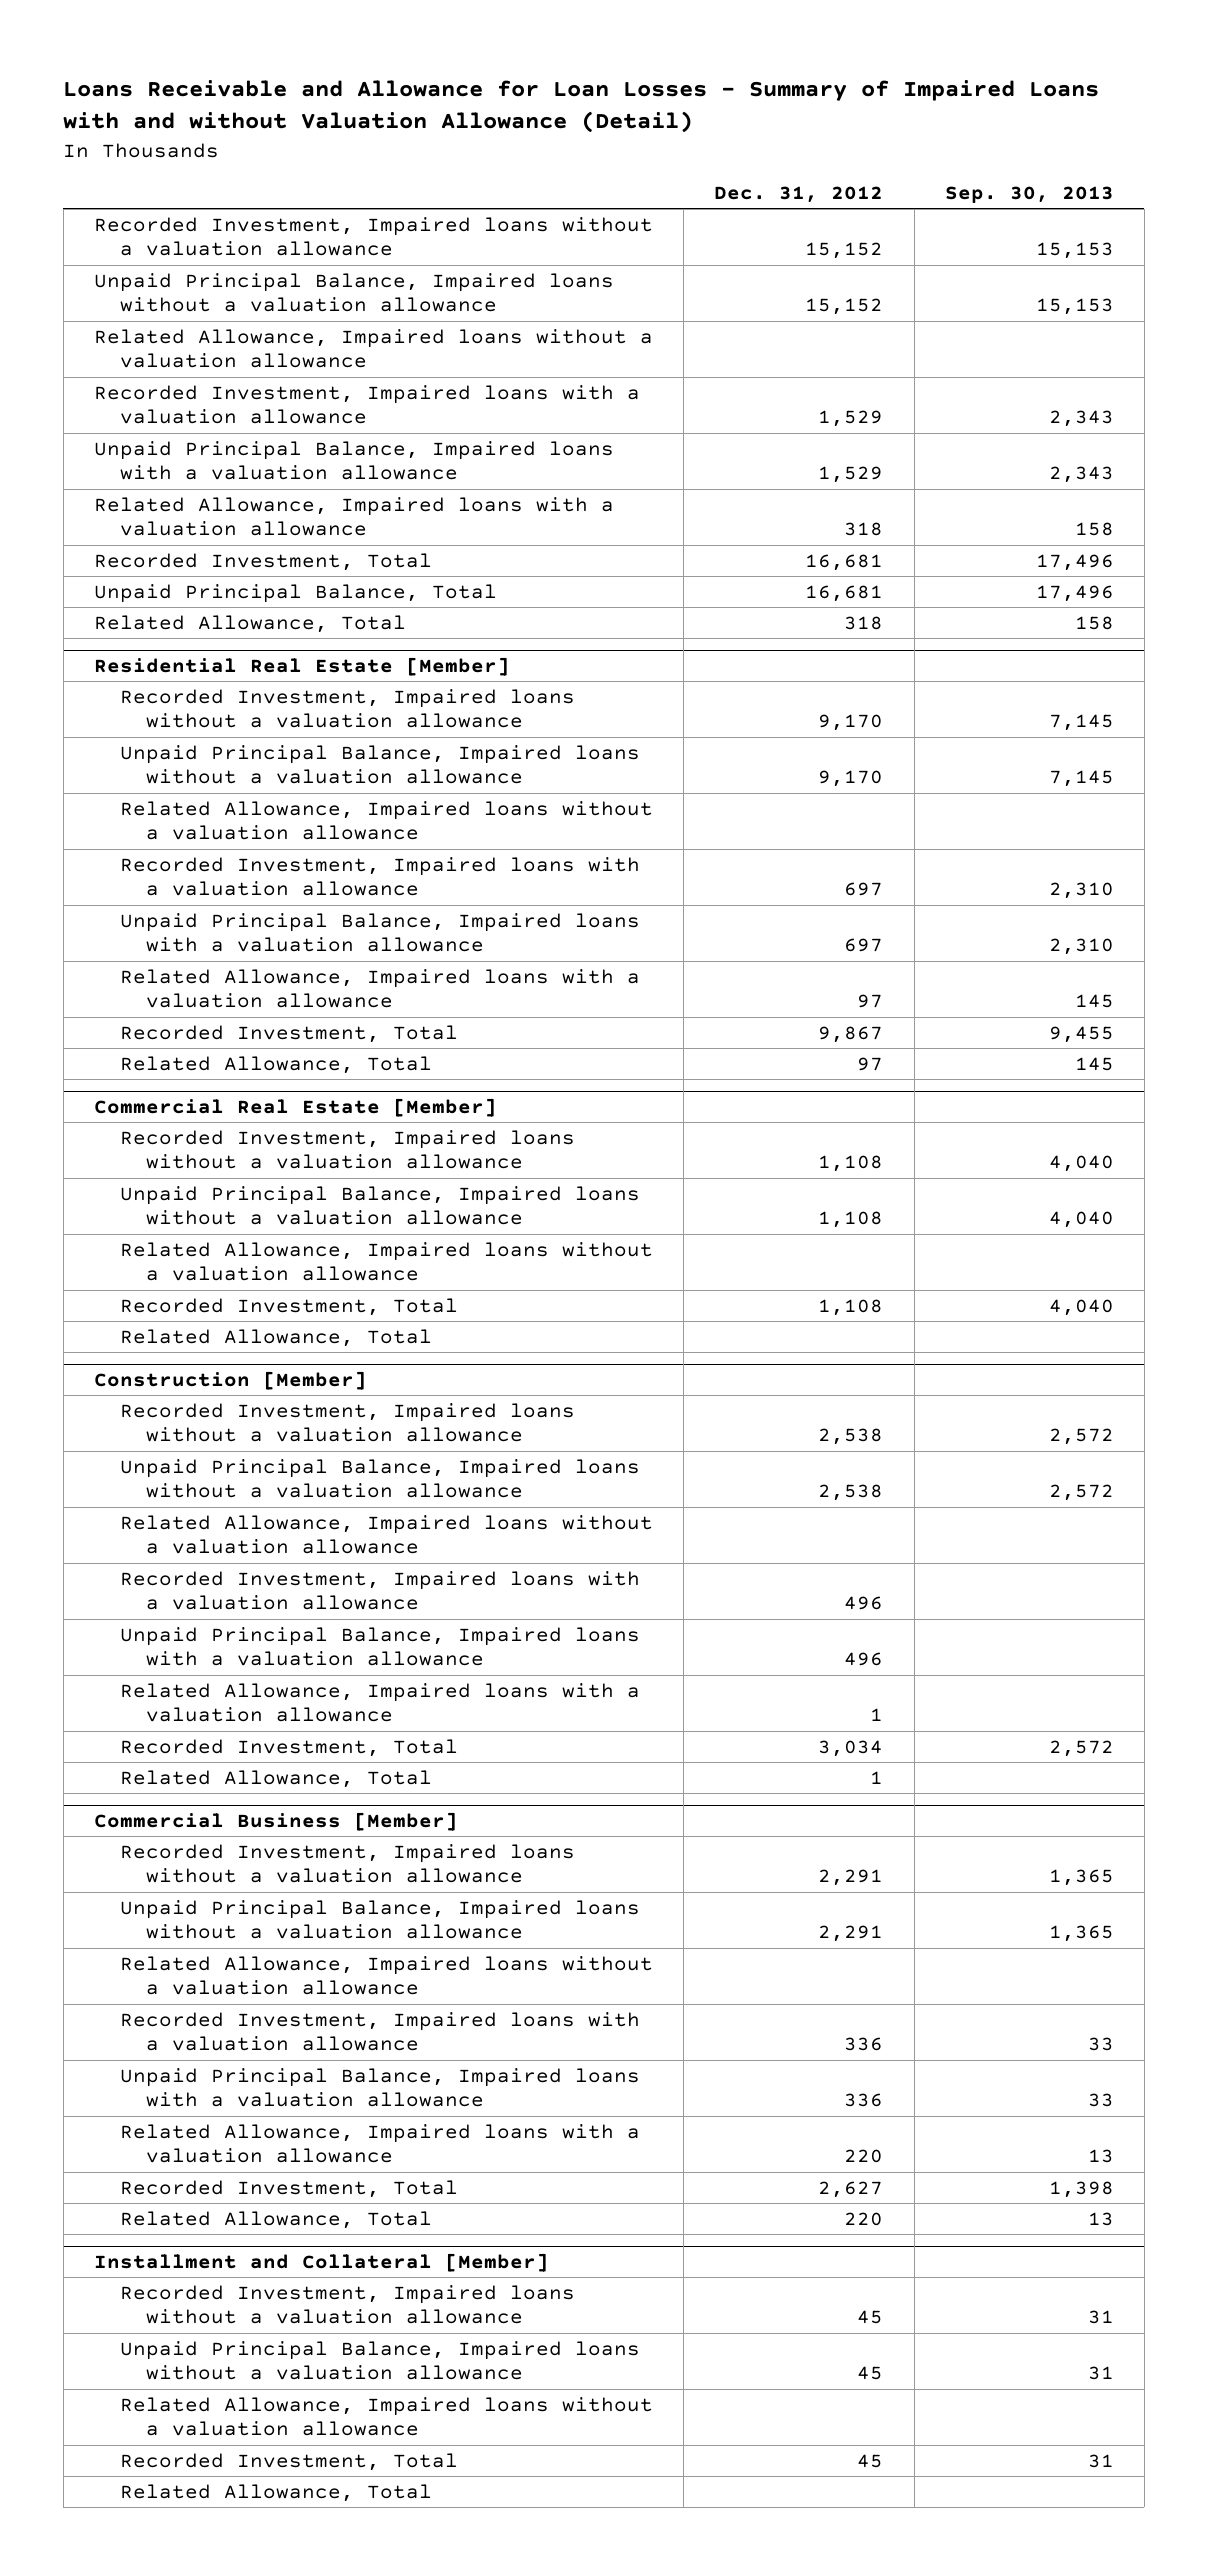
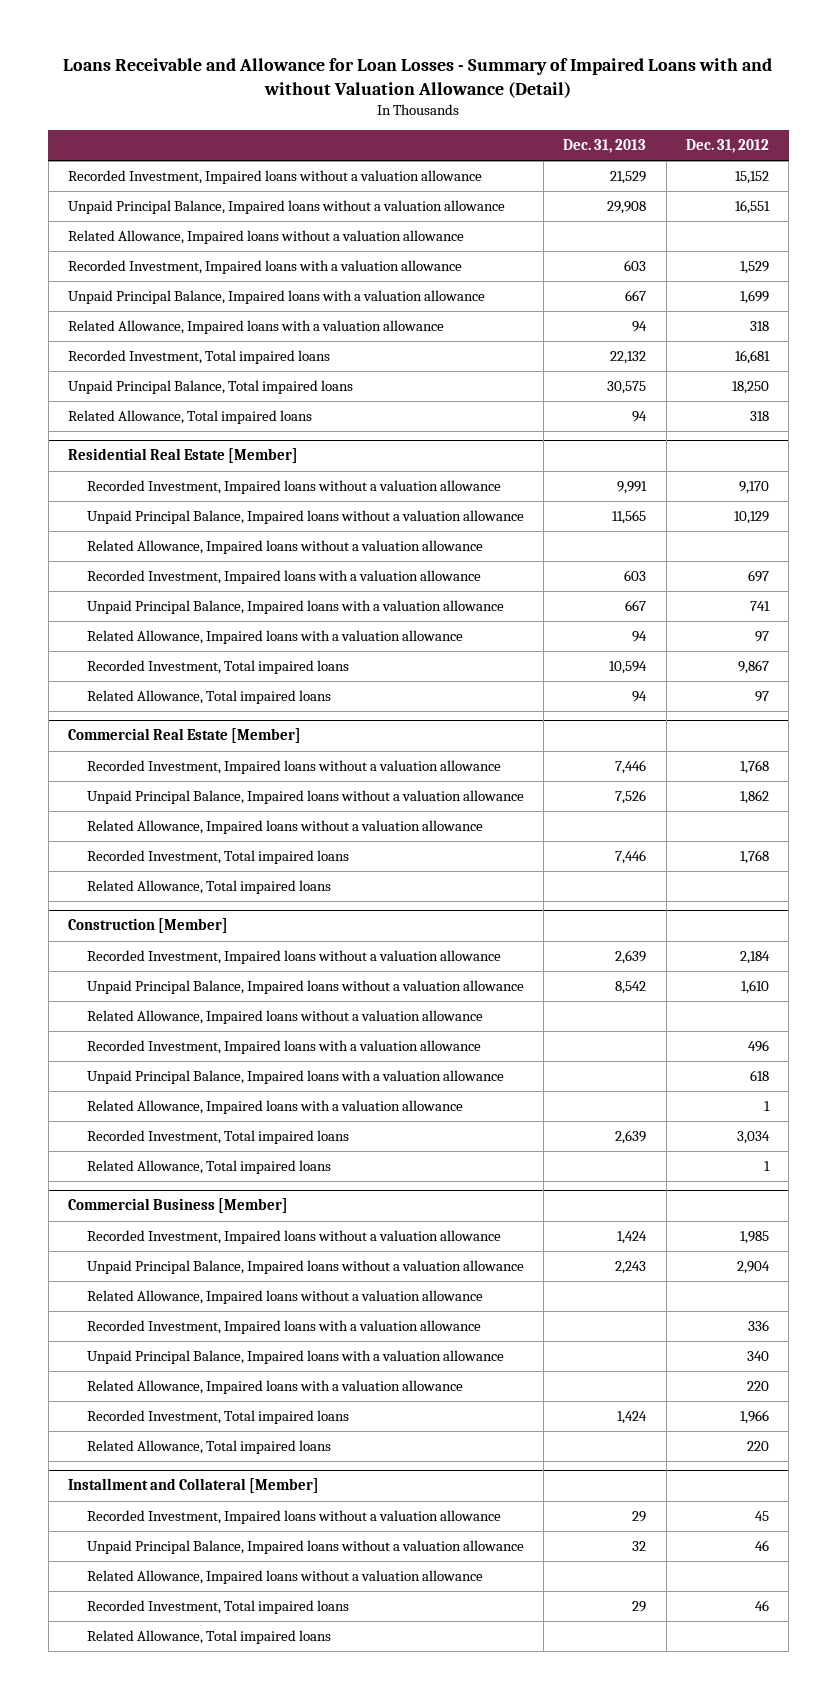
[944,186,1114,204] Sep. 30, 2013 -> none
none -> [563,139,647,154] Dec. 31, 2013
[805,298,884,316] 15,152 -> [734,200,770,215] 16,551
[818,466,884,484] 1,529 -> [739,290,769,305] 1,699
[94,552,433,571] Recorded Investment, Total -> [67,350,330,365] Recorded Investment, Total impaired loans
[94,583,498,603] Unpaid Principal Balance, Total -> [67,380,353,395] Unpaid Principal Balance, Total impaired loans
[805,584,884,602] 16,681 -> [731,381,769,395] 18,250
[94,614,407,633] Related Allowance, Total -> [67,410,312,425] Related Allowance, Total impaired loans
[818,770,884,788] 9,170 -> [733,511,769,525] 10,129
[844,938,884,953] 697 -> [749,601,770,612] 741
[120,1024,459,1043] Recorded Investment, Total -> [87,660,350,675] Recorded Investment, Total impaired loans
[120,1055,433,1074] Related Allowance, Total -> [87,690,332,705] Related Allowance, Total impaired loans
[818,1155,884,1173] 1,108 -> [739,760,769,775] 1,768
[818,1211,884,1229] 1,108 -> [739,790,769,805] 1,862
[120,1297,459,1316] Recorded Investment, Total -> [87,850,350,865] Recorded Investment, Total impaired loans
[818,1298,884,1316] 1,108 -> [739,850,769,865] 1,768
[120,1328,433,1347] Related Allowance, Total -> [87,880,332,895] Related Allowance, Total impaired loans
[818,1428,884,1446] 2,538 -> [739,951,770,965] 2,184
[818,1484,884,1502] 2,538 -> [740,980,769,995] 1,610
[844,1652,884,1667] 496 -> [749,1070,769,1082] 618
[120,1738,459,1757] Recorded Investment, Total -> [87,1130,350,1145] Recorded Investment, Total impaired loans
[120,1769,433,1788] Related Allowance, Total -> [87,1160,332,1175] Related Allowance, Total impaired loans
[818,1869,884,1887] 2,291 -> [739,1231,769,1245] 1,985
[818,1925,884,1943] 2,291 -> [736,1261,770,1275] 2,904
[844,2093,884,2108] 336 -> [746,1351,769,1362] 340
[120,2179,459,2198] Recorded Investment, Total -> [87,1410,350,1425] Recorded Investment, Total impaired loans
[818,2180,884,2198] 2,627 -> [739,1410,769,1425] 1,966
[120,2210,433,2229] Related Allowance, Total -> [87,1440,332,1455] Related Allowance, Total impaired loans
[857,2366,884,2381] 45 -> [754,1540,769,1552] 46
[120,2452,459,2471] Recorded Investment, Total -> [87,1600,350,1615] Recorded Investment, Total impaired loans
[857,2453,884,2468] 45 -> [754,1600,769,1612] 46
[120,2483,433,2502] Related Allowance, Total -> [87,1630,332,1645] Related Allowance, Total impaired loans

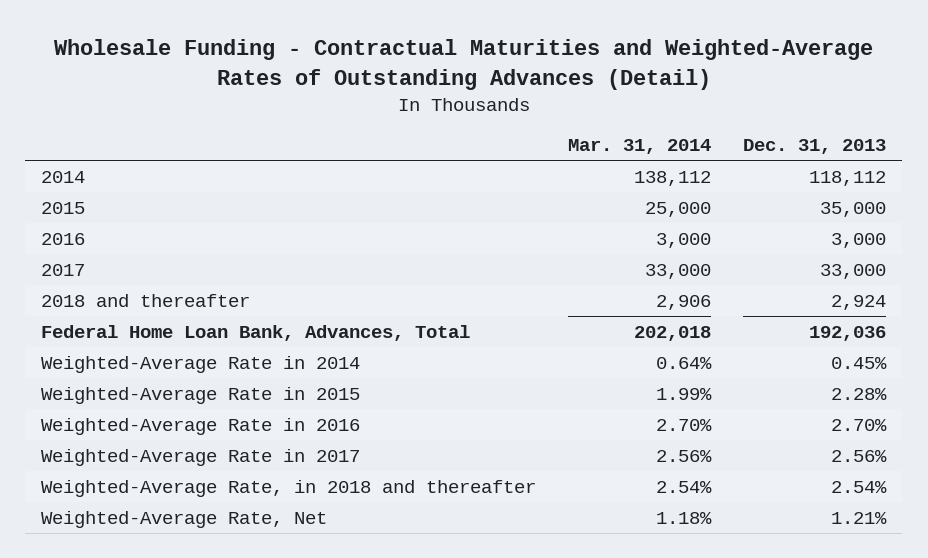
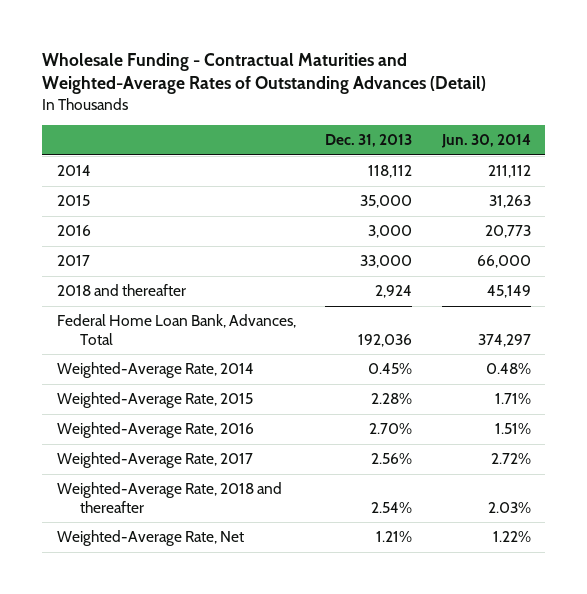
[568,139,712,155] Mar. 31, 2014 -> none
none -> [440,134,531,149] Jun. 30, 2014
[41,355,361,373] Weighted-Average Rate in 2014 -> [56,362,254,379] Weighted-Average Rate, 2014
[41,386,361,404] Weighted-Average Rate in 2015 -> [56,392,253,409] Weighted-Average Rate, 2015
[41,417,361,435] Weighted-Average Rate in 2016 -> [56,422,254,439] Weighted-Average Rate, 2016
[41,448,361,466] Weighted-Average Rate in 2017 -> [56,452,253,469] Weighted-Average Rate, 2017
[41,479,537,497] Weighted-Average Rate, in 2018 and thereafter -> [56,482,282,513] Weighted-Average Rate, 2018 and thereafter

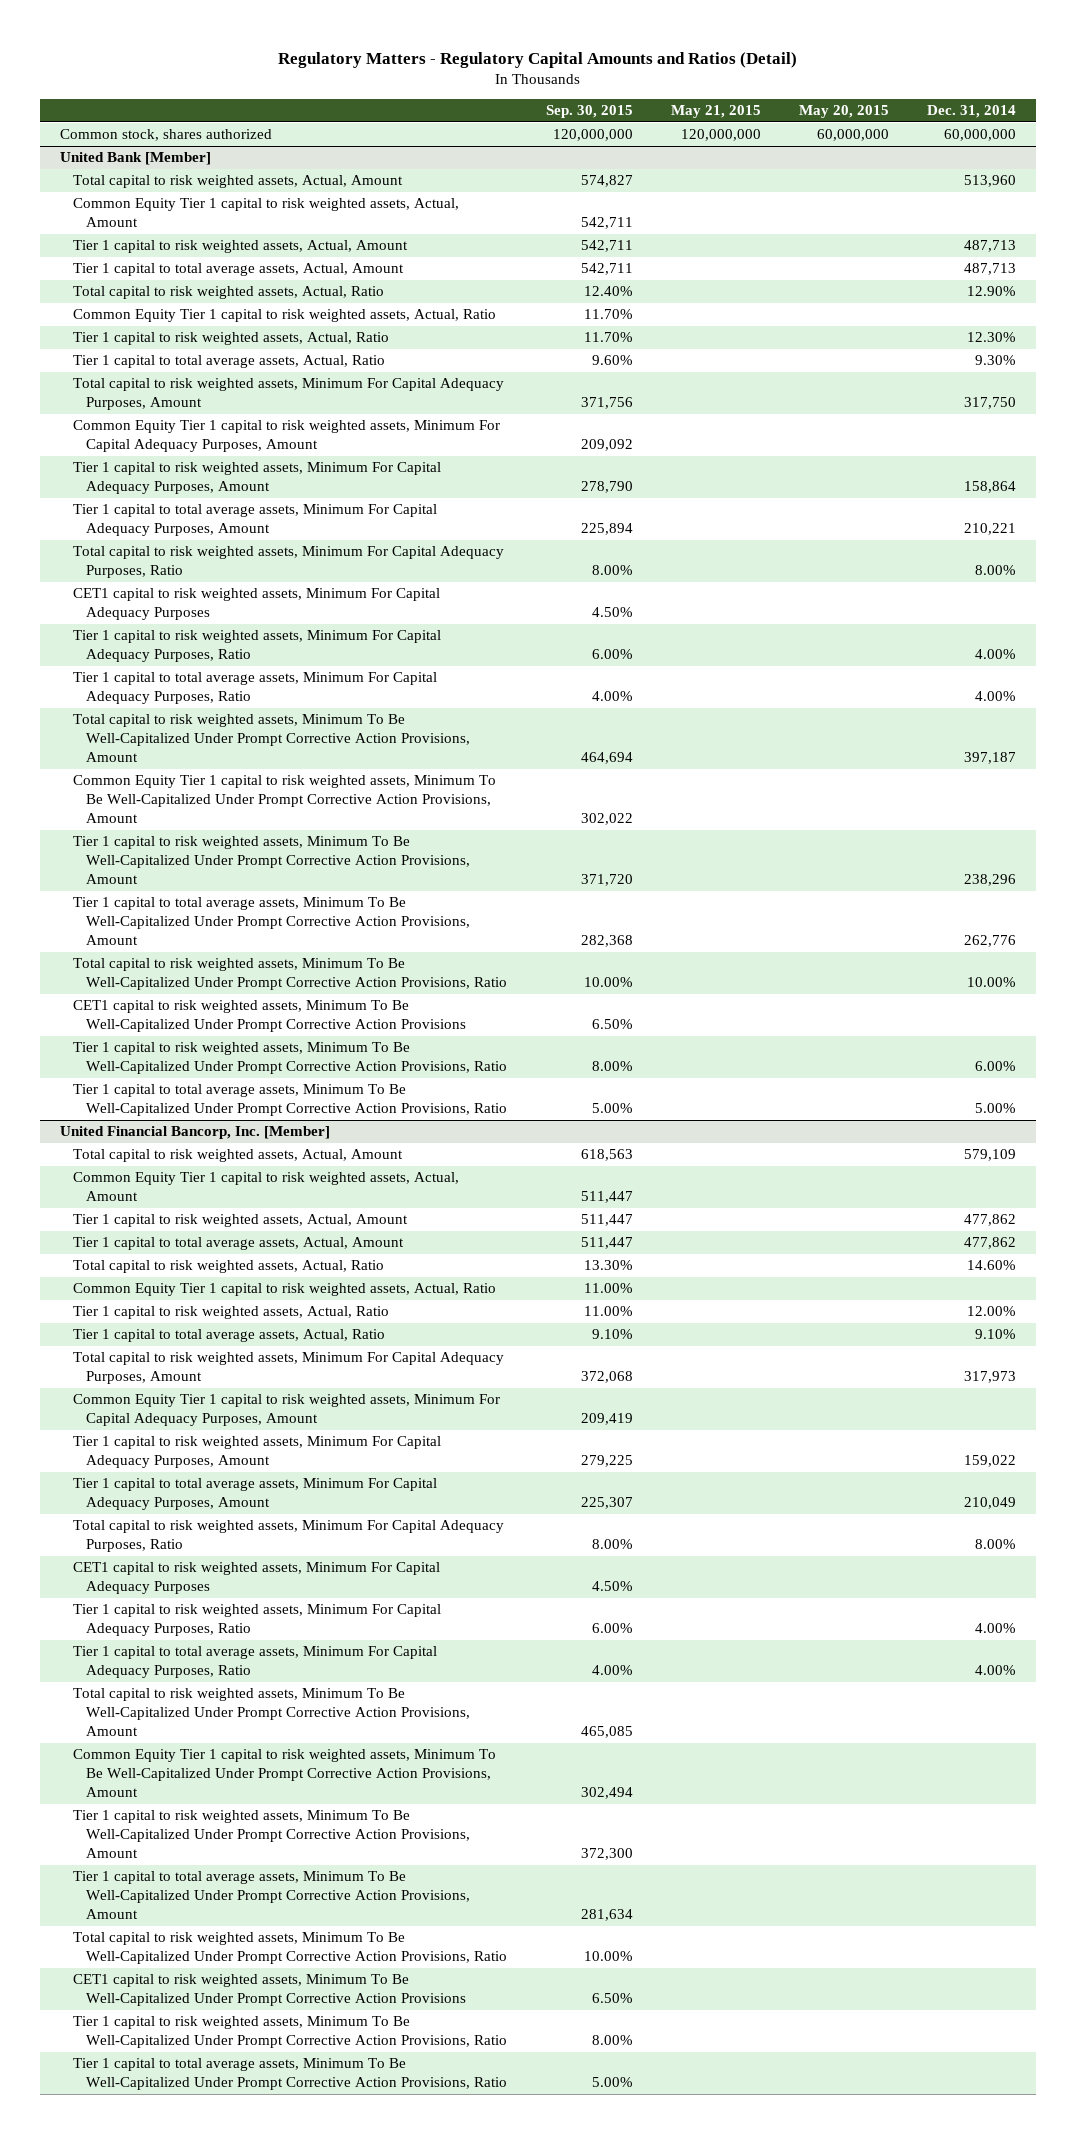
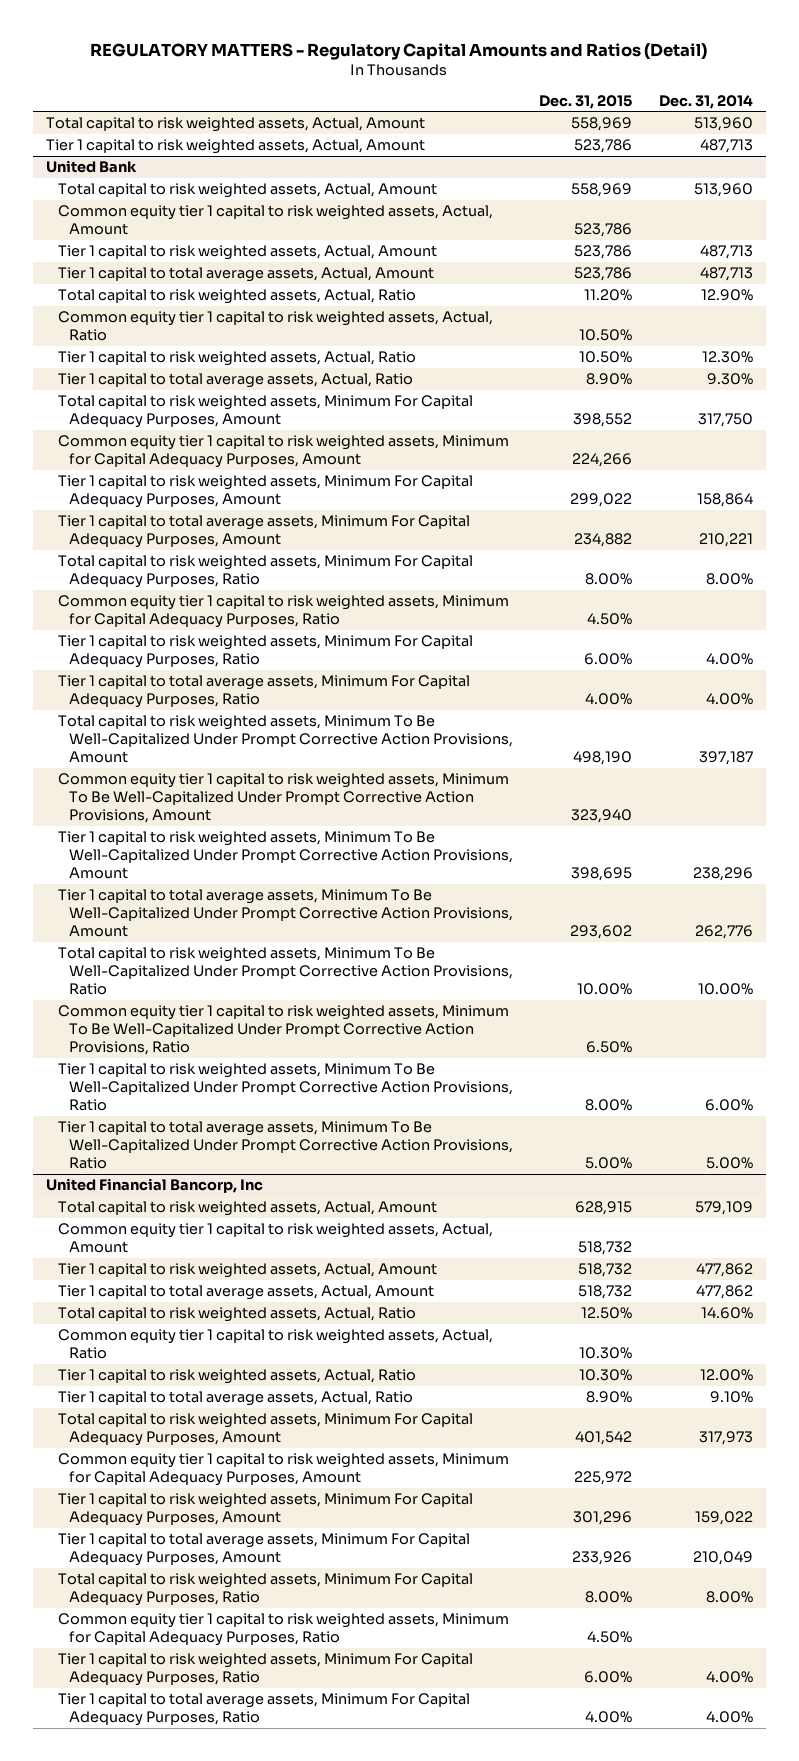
[277,51,797,68] Regulatory Matters - Regulatory Capital Amounts and Ratios (Detail) -> [90,42,708,60] REGULATORY MATTERS - Regulatory Capital Amounts and Ratios (Detail)
[545,105,633,119] Sep. 30, 2015 -> none
[670,105,761,119] May 21, 2015 -> none
[799,105,890,119] May 20, 2015 -> none
none -> [539,94,633,109] Dec. 31, 2015
[59,129,272,142] Common stock, shares authorized -> none
[59,152,211,166] United Bank [Member] -> none
[72,198,459,228] Common Equity Tier 1 capital to risk weighted assets, Actual, Amount -> none
none -> [46,160,138,174] United Bank
none -> [57,183,437,199] Total capital to risk weighted assets, Actual, Amount
none -> [57,205,493,236] Common equity tier 1 capital to risk weighted assets, Actual, Amount
none -> [57,245,437,261] Tier 1 capital to risk weighted assets, Actual, Amount
[72,309,496,323] Common Equity Tier 1 capital to risk weighted assets, Actual, Ratio -> [57,311,493,342] Common equity tier 1 capital to risk weighted assets, Actual, Ratio
[72,420,500,453] Common Equity Tier 1 capital to risk weighted assets, Minimum For Capital Adequacy Purposes, Amount -> [57,435,509,469] Common equity tier 1 capital to risk weighted assets, Minimum for Capital Adequacy Purposes, Amount
[72,588,440,621] CET1 capital to risk weighted assets, Minimum For Capital Adequacy Purposes -> [57,595,509,629] Common equity tier 1 capital to risk weighted assets, Minimum for Capital Adequacy Purposes, Ratio
[72,775,496,824] Common Equity Tier 1 capital to risk weighted assets, Minimum To Be Well-Capitalized Under Prompt Corrective Action Provisions, Amount -> [57,773,509,824] Common equity tier 1 capital to risk weighted assets, Minimum To Be Well-Capitalized Under Prompt Corrective Action Provisions, Amount
[72,1000,467,1033] CET1 capital to risk weighted assets, Minimum To Be Well-Capitalized Under Prompt Corrective Action Provisions -> [57,1005,509,1056] Common equity tier 1 capital to risk weighted assets, Minimum To Be Well-Capitalized Under Prompt Corrective Action Provisions, Ratio
[59,1126,330,1140] United Financial Bancorp, Inc. [Member] -> [46,1178,264,1194] United Financial Bancorp, Inc
[72,1172,459,1202] Common Equity Tier 1 capital to risk weighted assets, Actual, Amount -> [57,1223,493,1254] Common equity tier 1 capital to risk weighted assets, Actual, Amount
[72,1283,496,1297] Common Equity Tier 1 capital to risk weighted assets, Actual, Ratio -> [57,1329,493,1360] Common equity tier 1 capital to risk weighted assets, Actual, Ratio
[72,1394,500,1427] Common Equity Tier 1 capital to risk weighted assets, Minimum For Capital Adequacy Purposes, Amount -> [57,1453,509,1487] Common equity tier 1 capital to risk weighted assets, Minimum for Capital Adequacy Purposes, Amount
[72,1562,440,1595] CET1 capital to risk weighted assets, Minimum For Capital Adequacy Purposes -> [57,1613,509,1647] Common equity tier 1 capital to risk weighted assets, Minimum for Capital Adequacy Purposes, Ratio
[72,1688,471,1737] Total capital to risk weighted assets, Minimum To Be Well-Capitalized Under Prompt Corrective Action Provisions, Amount -> none
[72,1749,496,1798] Common Equity Tier 1 capital to risk weighted assets, Minimum To Be Well-Capitalized Under Prompt Corrective Action Provisions, Amount -> none
[72,1810,471,1859] Tier 1 capital to risk weighted assets, Minimum To Be Well-Capitalized Under Prompt Corrective Action Provisions, Amount -> none
[72,1871,471,1920] Tier 1 capital to total average assets, Minimum To Be Well-Capitalized Under Prompt Corrective Action Provisions, Amount -> none
[72,1932,508,1965] Total capital to risk weighted assets, Minimum To Be Well-Capitalized Under Prompt Corrective Action Provisions, Ratio -> none
[72,1974,467,2007] CET1 capital to risk weighted assets, Minimum To Be Well-Capitalized Under Prompt Corrective Action Provisions -> none
[72,2016,508,2049] Tier 1 capital to risk weighted assets, Minimum To Be Well-Capitalized Under Prompt Corrective Action Provisions, Ratio -> none
[72,2058,508,2091] Tier 1 capital to total average assets, Minimum To Be Well-Capitalized Under Prompt Corrective Action Provisions, Ratio -> none

